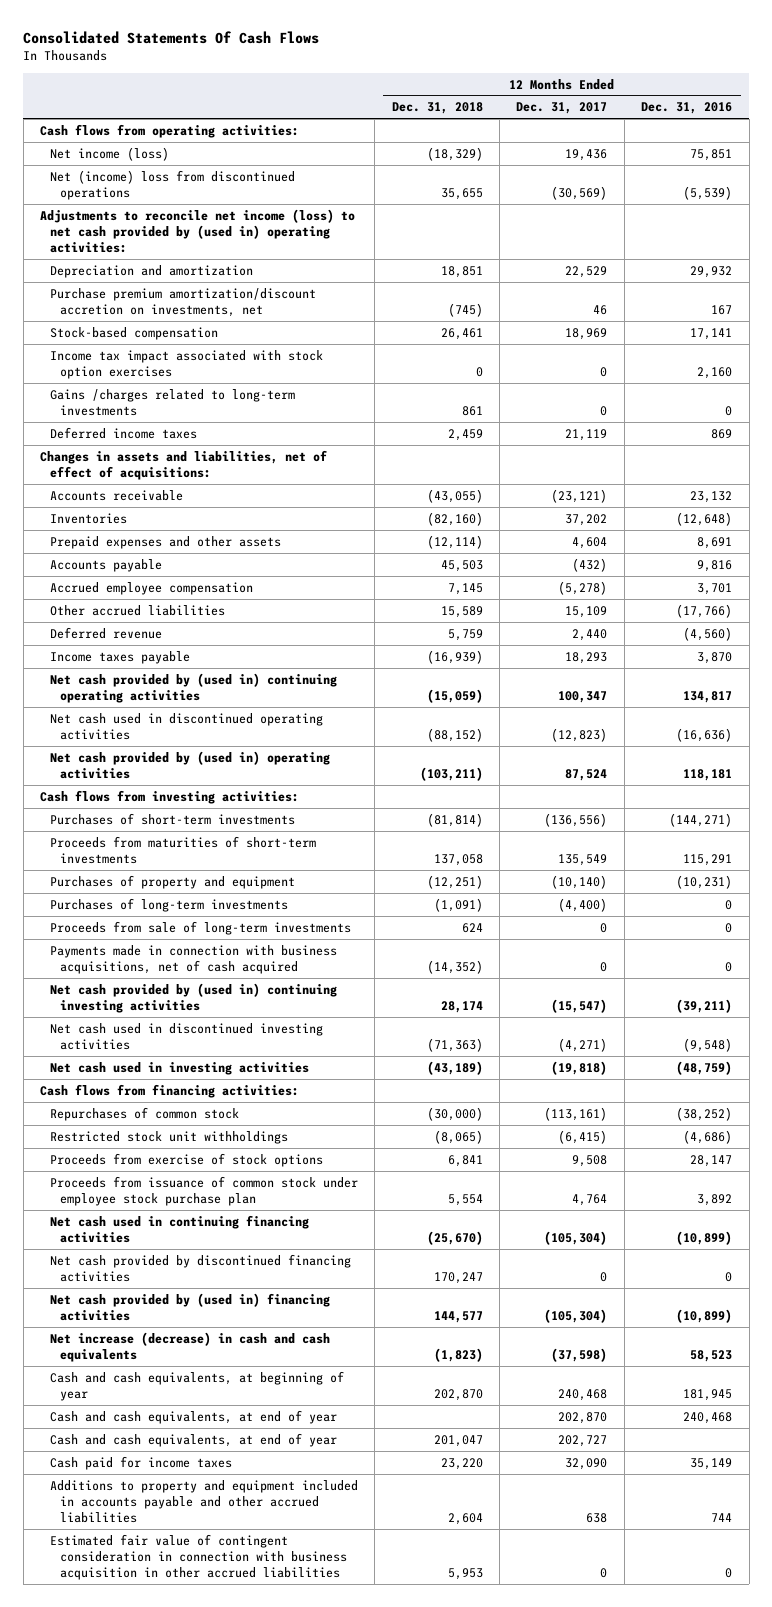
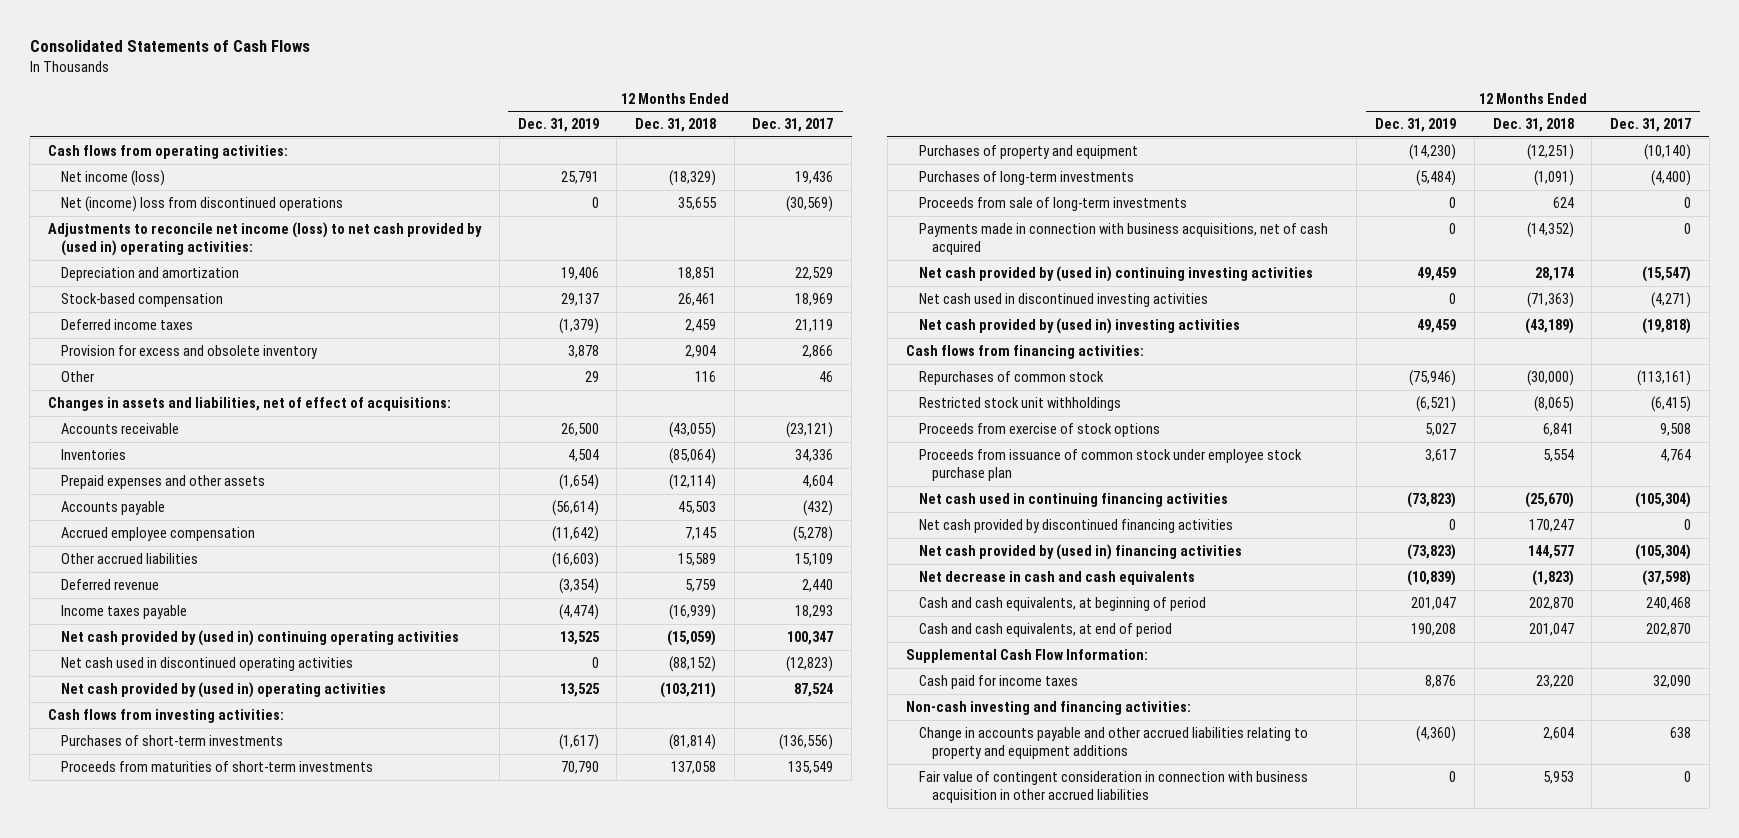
[23,30,320,44] Consolidated Statements Of Cash Flows -> [29,40,310,53] Consolidated Statements of Cash Flows
[641,102,733,115] Dec. 31, 2016 -> none
none -> [517,118,599,133] Dec. 31, 2019
[50,287,317,318] Purchase premium amortization/discount accretion on investments, net -> none
[50,349,324,380] Income tax impact associated with stock option exercises -> none
[50,388,296,417] Gains /charges related to long-term investments -> none
none -> [61,344,319,359] Provision for excess and obsolete inventory
none -> [61,370,95,382] Other
[426,511,483,526] (82,160) -> [668,447,716,464] (85,064)
[565,513,608,526] 37,202 -> [795,448,834,462] 34,336
[50,1061,310,1075] Net cash used in investing activities -> [918,317,1240,334] Net cash provided by (used in) investing activities
[50,1409,338,1424] Cash and cash equivalents, at end of year -> none
[50,1331,331,1363] Net increase (decrease) in cash and cash equivalents -> [918,570,1195,585] Net decrease in cash and cash equivalents
[50,1370,345,1402] Cash and cash equivalents, at beginning of year -> [918,596,1206,611] Cash and cash equivalents, at beginning of period
[50,1432,338,1447] Cash and cash equivalents, at end of year -> [918,622,1172,637] Cash and cash equivalents, at end of period
[558,1434,608,1447] 202,727 -> [1645,622,1691,636] 202,870
none -> [905,648,1148,663] Supplemental Cash Flow Information:
none -> [905,700,1191,715] Non-cash investing and financing activities:
[50,1479,359,1524] Additions to property and equipment included in accounts payable and other accrued liabilities -> [918,726,1308,759] Change in accounts payable and other accrued liabilities relating to property and equipment additions
[50,1533,348,1581] Estimated fair value of contingent consideration in connection with business acquisition in other accrued liabilities -> [918,770,1308,803] Fair value of contingent consideration in connection with business acquisition in other accrued liabilities

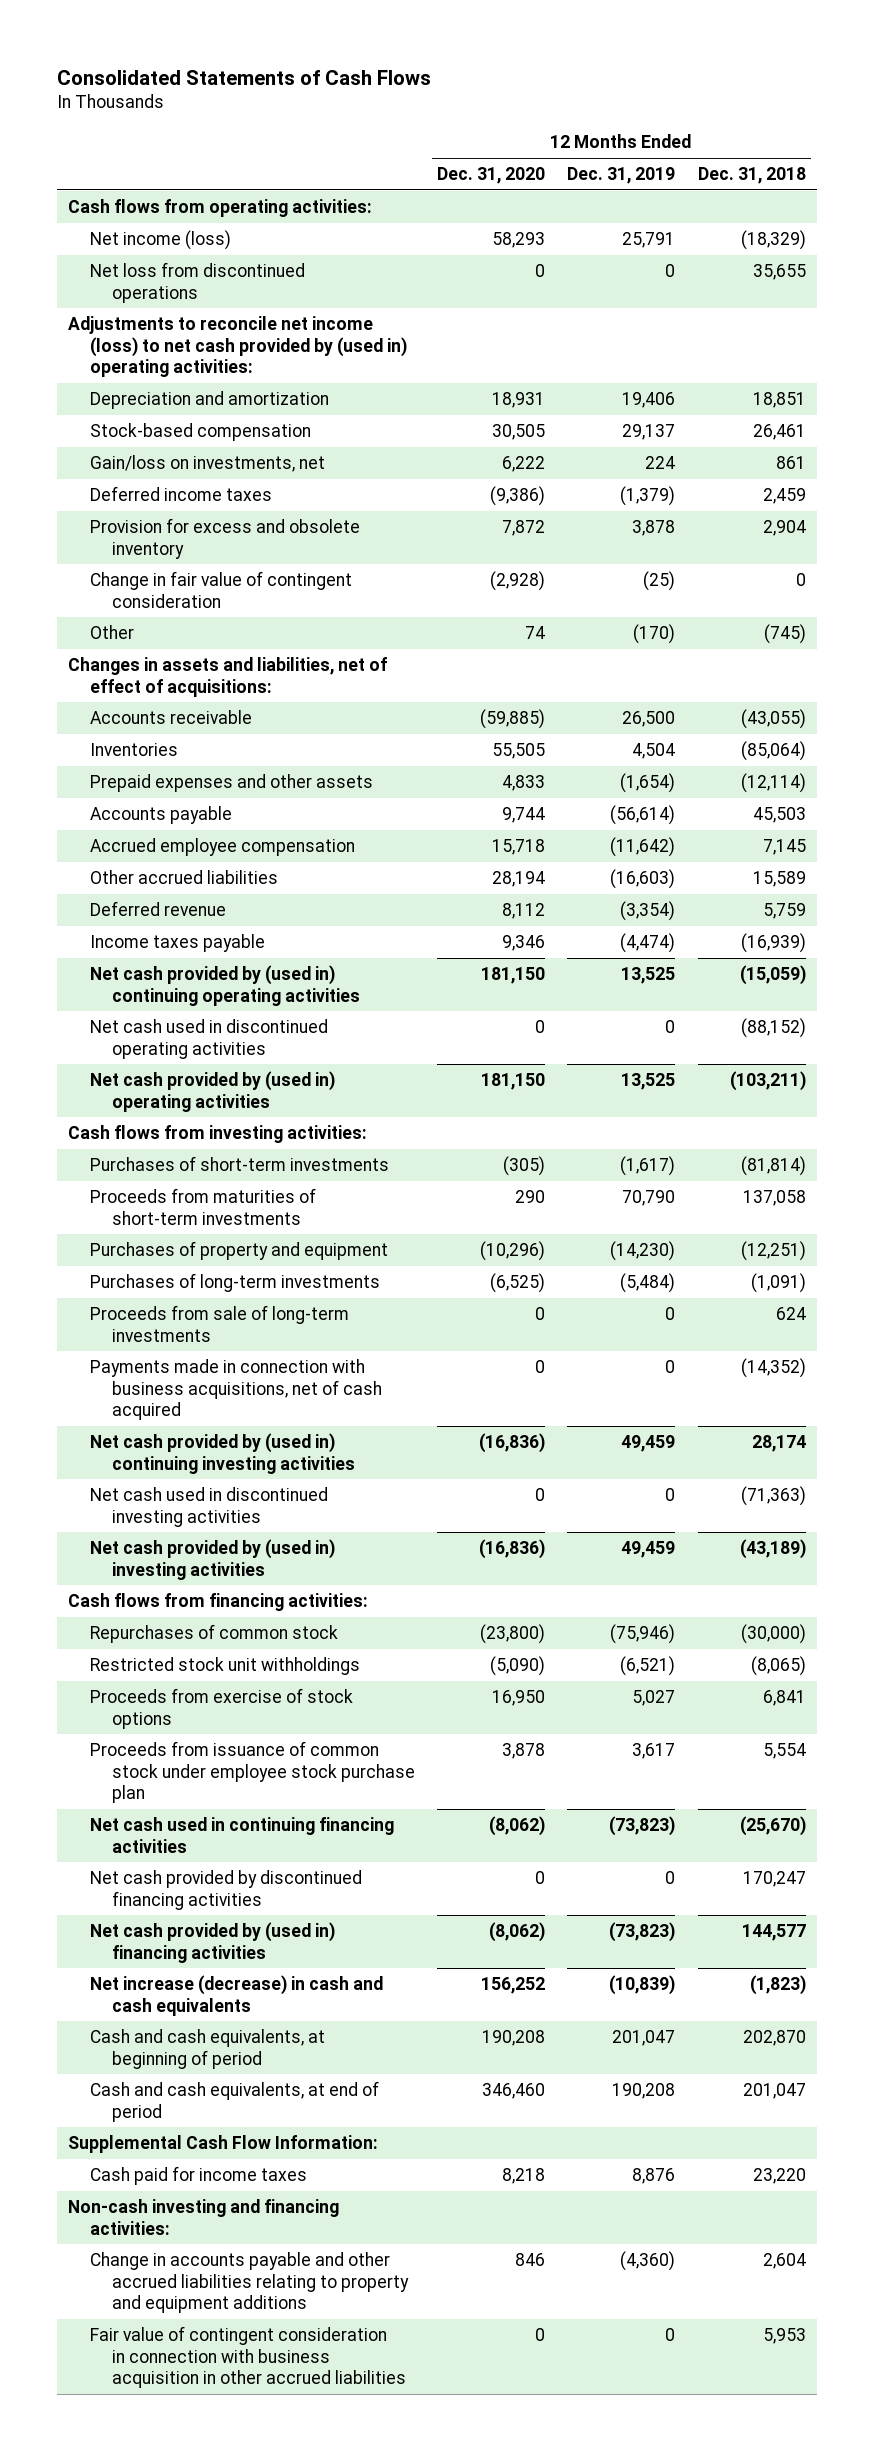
[752,118,834,133] Dec. 31, 2017 -> none
none -> [437,167,546,185] Dec. 31, 2020
[61,195,344,212] Net (income) loss from discontinued operations -> [90,262,306,303] Net loss from discontinued operations
none -> [90,455,326,473] Gain/loss on investments, net
none -> [90,571,353,608] Change in fair value of contingent consideration
[584,370,599,382] 29 -> [633,624,676,645] (170)
[694,370,716,382] 116 -> [763,624,806,645] (745)
[918,570,1195,585] Net decrease in cash and cash equivalents -> [90,1975,384,2016] Net increase (decrease) in cash and cash equivalents

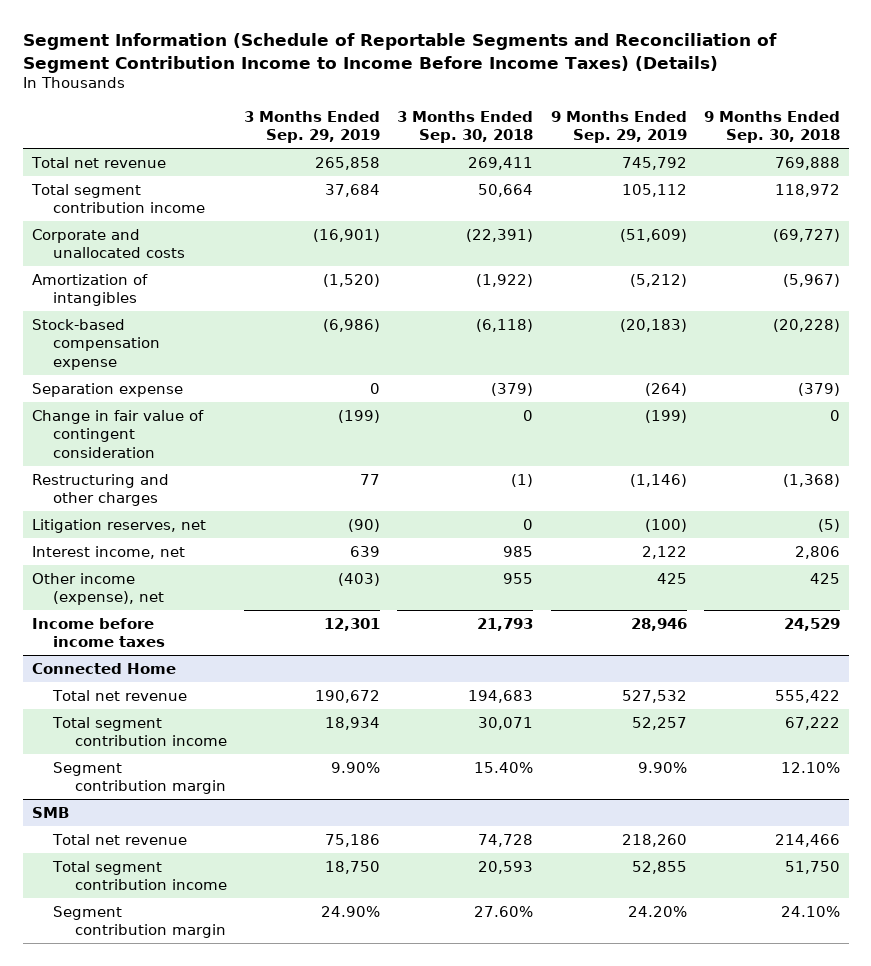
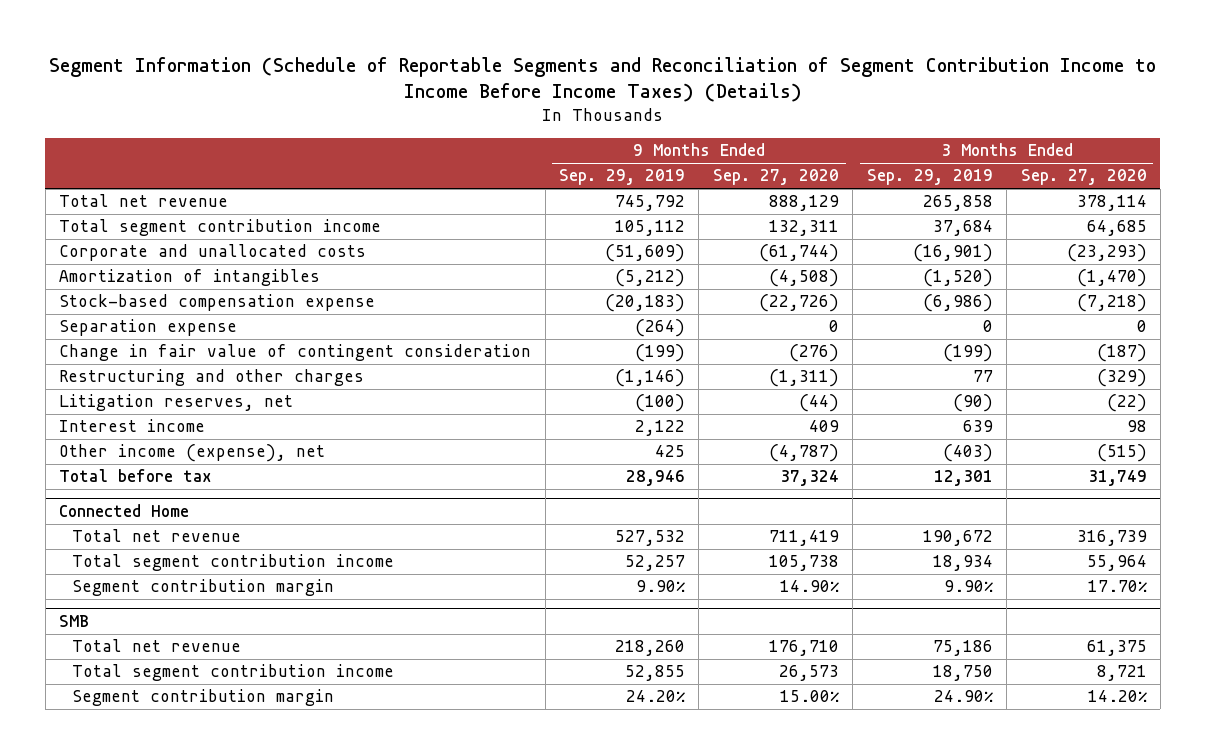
[397,110,534,144] 3 Months Ended Sep. 30, 2018 -> none
[703,110,840,144] 9 Months Ended Sep. 30, 2018 -> none
none -> [712,169,839,186] Sep. 27, 2020
none -> [1020,169,1147,186] Sep. 27, 2020
[31,545,185,559] Interest income, net -> [59,419,206,433] Interest income
[31,617,166,648] Income before income taxes -> [59,469,213,483] Total before tax

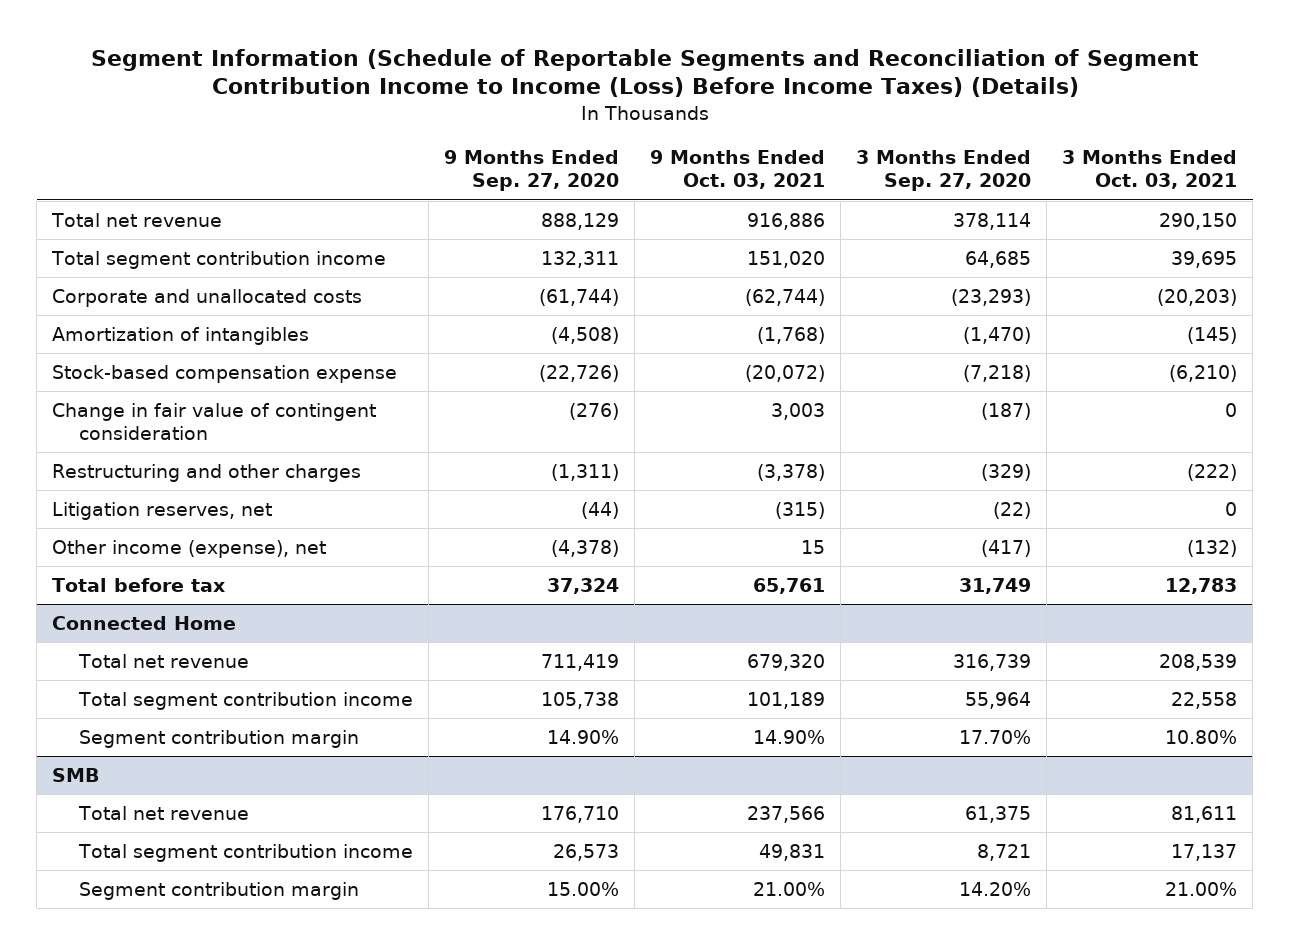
[48,56,1156,102] Segment Information (Schedule of Reportable Segments and Reconciliation of Segment Contribution Income to Income Before Income Taxes) (Details) -> [90,48,1199,98] Segment Information (Schedule of Reportable Segments and Reconciliation of Segment Contribution Income to Income (Loss) Before Income Taxes) (Details)
[559,169,686,186] Sep. 29, 2019 -> none
[866,169,993,186] Sep. 29, 2019 -> none
none -> [650,150,826,190] 9 Months Ended Oct. 03, 2021
none -> [1062,150,1238,190] 3 Months Ended Oct. 03, 2021
[59,319,238,337] Separation expense -> none
[59,419,206,433] Interest income -> none
[768,444,839,463] (4,787) -> [550,539,619,557] (4,378)
[1096,444,1147,463] (515) -> [981,539,1032,557] (417)

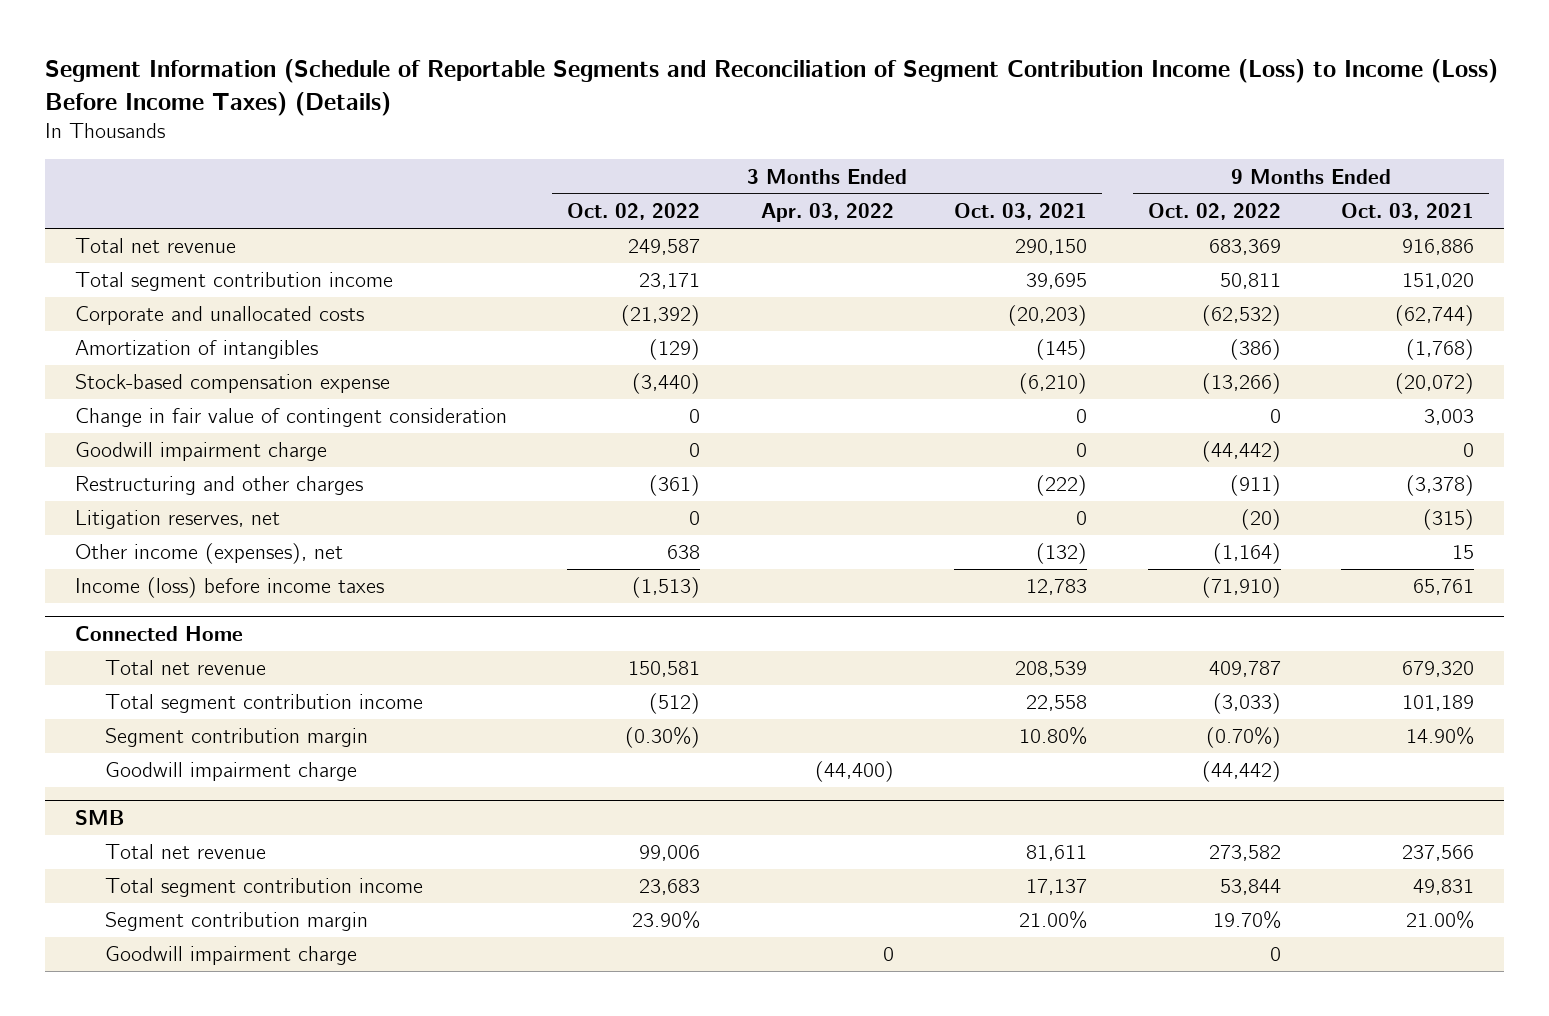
[90,48,1199,98] Segment Information (Schedule of Reportable Segments and Reconciliation of Segment Contribution Income to Income (Loss) Before Income Taxes) (Details) -> [44,59,1498,117] Segment Information (Schedule of Reportable Segments and Reconciliation of Segment Contribution Income (Loss) to Income (Loss) Before Income Taxes) (Details)
[443,150,619,192] 9 Months Ended Sep. 27, 2020 -> none
[856,150,1032,192] 3 Months Ended Sep. 27, 2020 -> none
none -> [567,203,701,221] Oct. 02, 2022
none -> [760,203,894,223] Apr. 03, 2022
none -> [1147,203,1281,221] Oct. 02, 2022
none -> [75,442,328,462] Goodwill impairment charge
[52,539,327,558] Other income (expense), net -> [75,543,344,565] Other income (expenses), net
[52,577,226,592] Total before tax -> [75,577,385,599] Income (loss) before income taxes
none -> [104,762,357,782] Goodwill impairment charge
none -> [104,946,357,966] Goodwill impairment charge

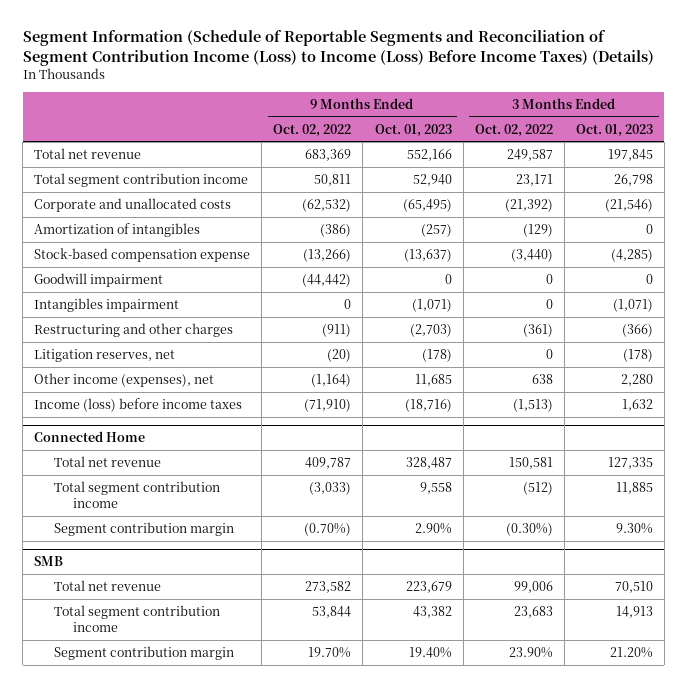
[760,203,894,223] Apr. 03, 2022 -> none
[954,203,1088,221] Oct. 03, 2021 -> none
[1341,203,1475,221] Oct. 03, 2021 -> none
none -> [374,123,452,137] Oct. 01, 2023
none -> [575,123,653,137] Oct. 01, 2023
[75,408,508,428] Change in fair value of contingent consideration -> none
[75,442,328,462] Goodwill impairment charge -> [34,273,164,288] Goodwill impairment
none -> [34,298,180,313] Intangibles impairment
[104,762,357,782] Goodwill impairment charge -> none
[104,946,357,966] Goodwill impairment charge -> none

